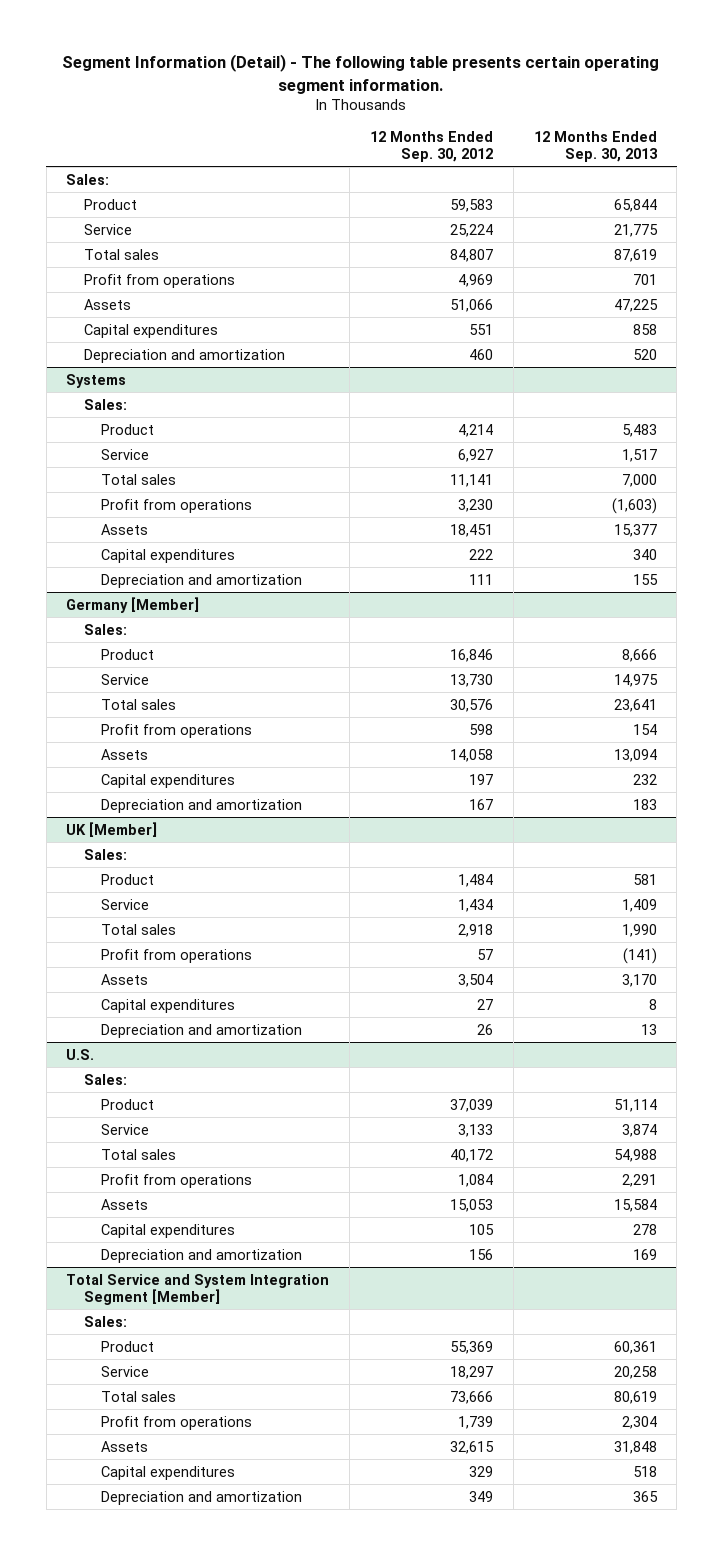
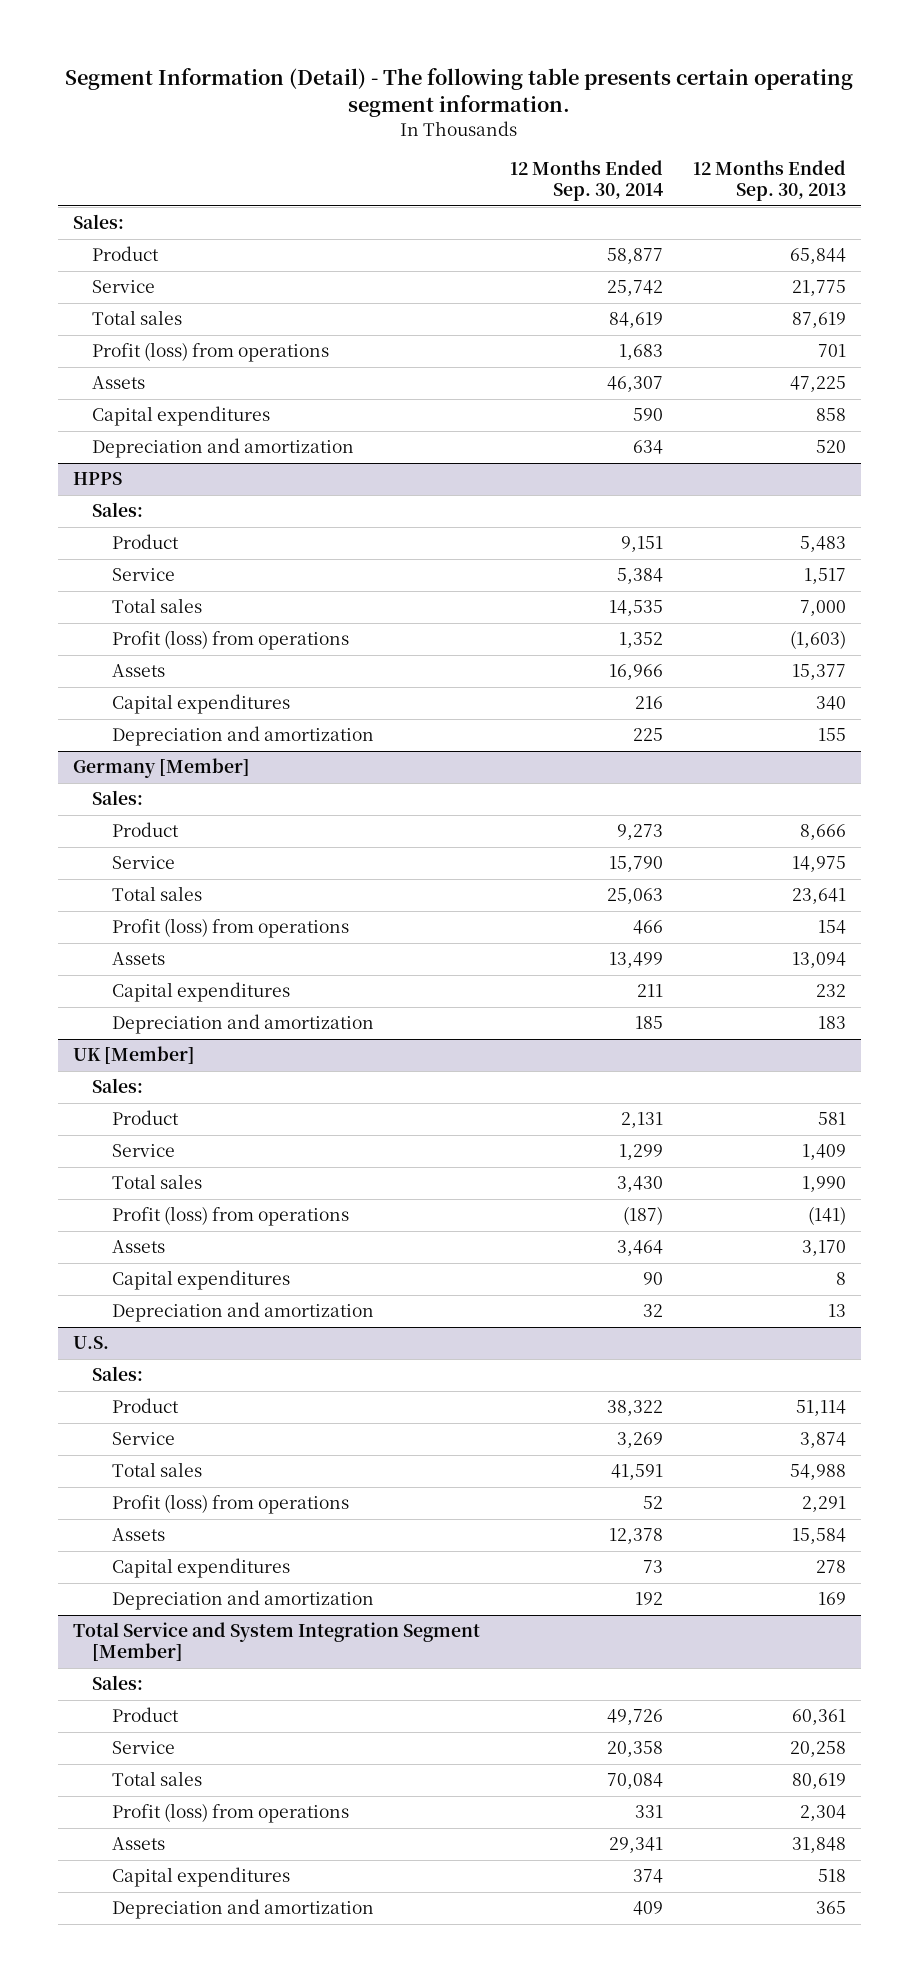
[369,130,493,163] 12 Months Ended Sep. 30, 2012 -> none
none -> [509,160,663,202] 12 Months Ended Sep. 30, 2014
[83,273,235,288] Profit from operations -> [92,342,330,363] Profit (loss) from operations
[66,373,127,388] Systems -> none
none -> [73,472,123,486] HPPS
[100,498,252,513] Profit from operations -> [111,630,349,651] Profit (loss) from operations
[100,723,252,738] Profit from operations -> [111,918,349,939] Profit (loss) from operations
[100,948,252,963] Profit from operations -> [111,1206,349,1227] Profit (loss) from operations
[100,1173,252,1188] Profit from operations -> [111,1494,349,1515] Profit (loss) from operations
[100,1415,252,1430] Profit from operations -> [111,1803,349,1824] Profit (loss) from operations

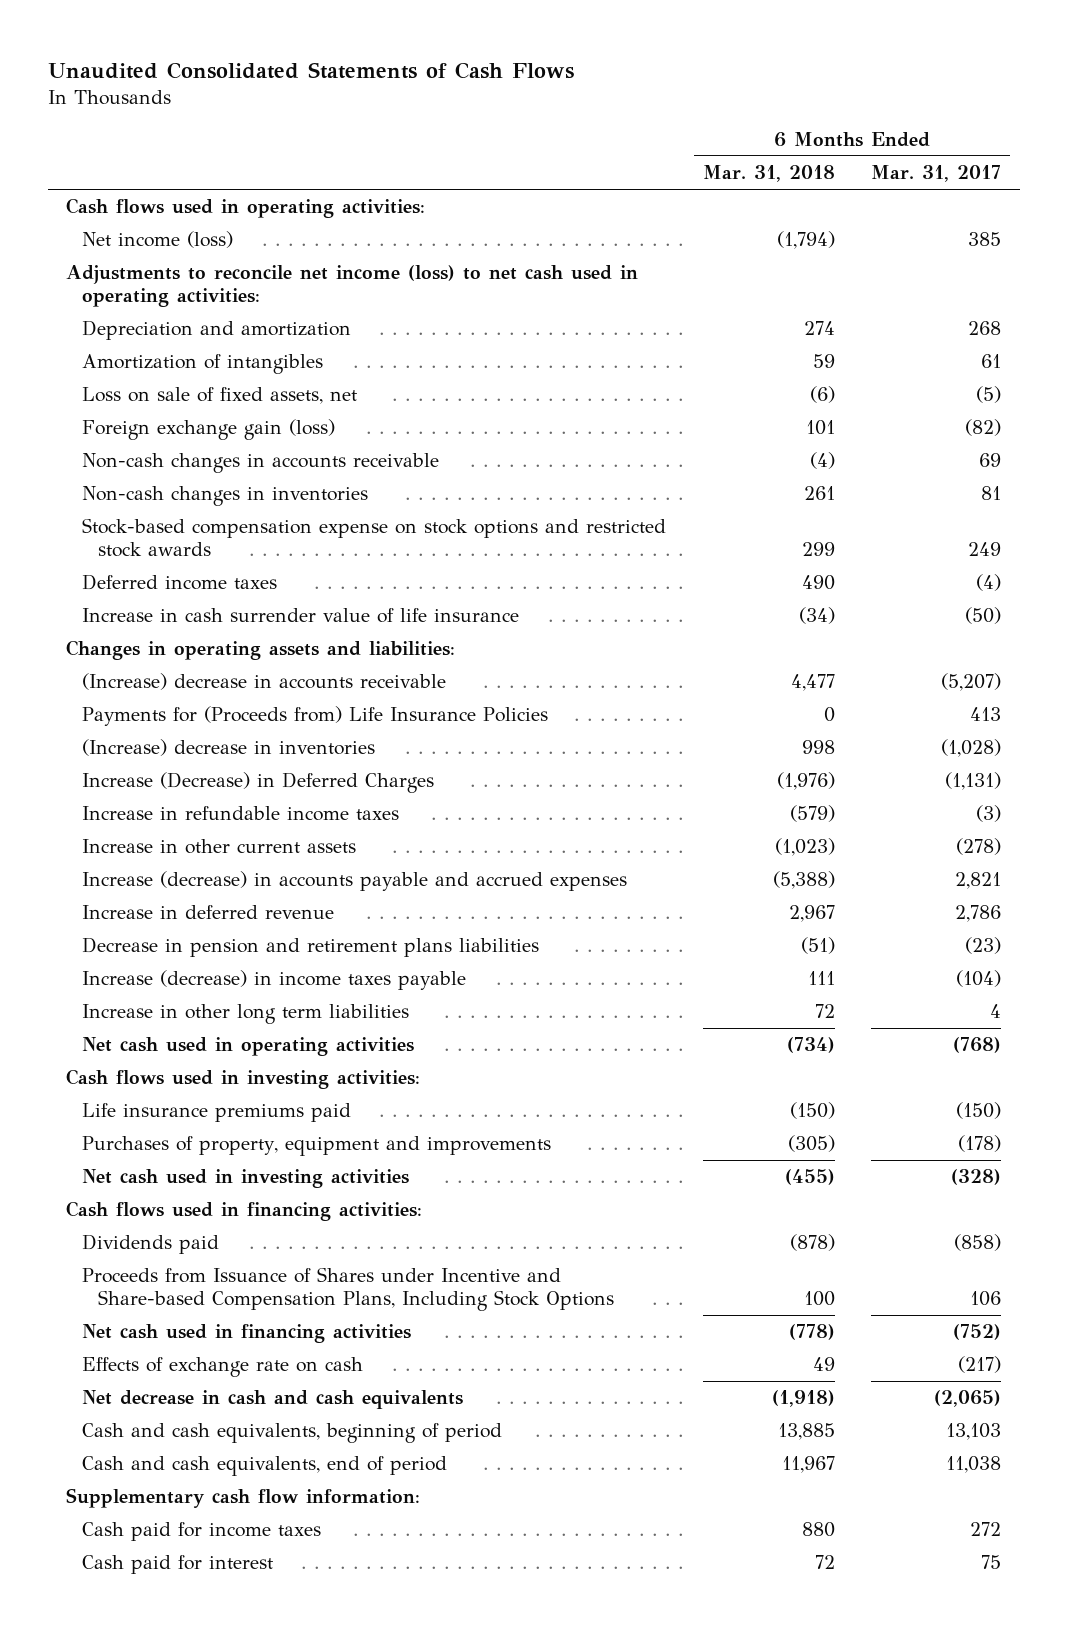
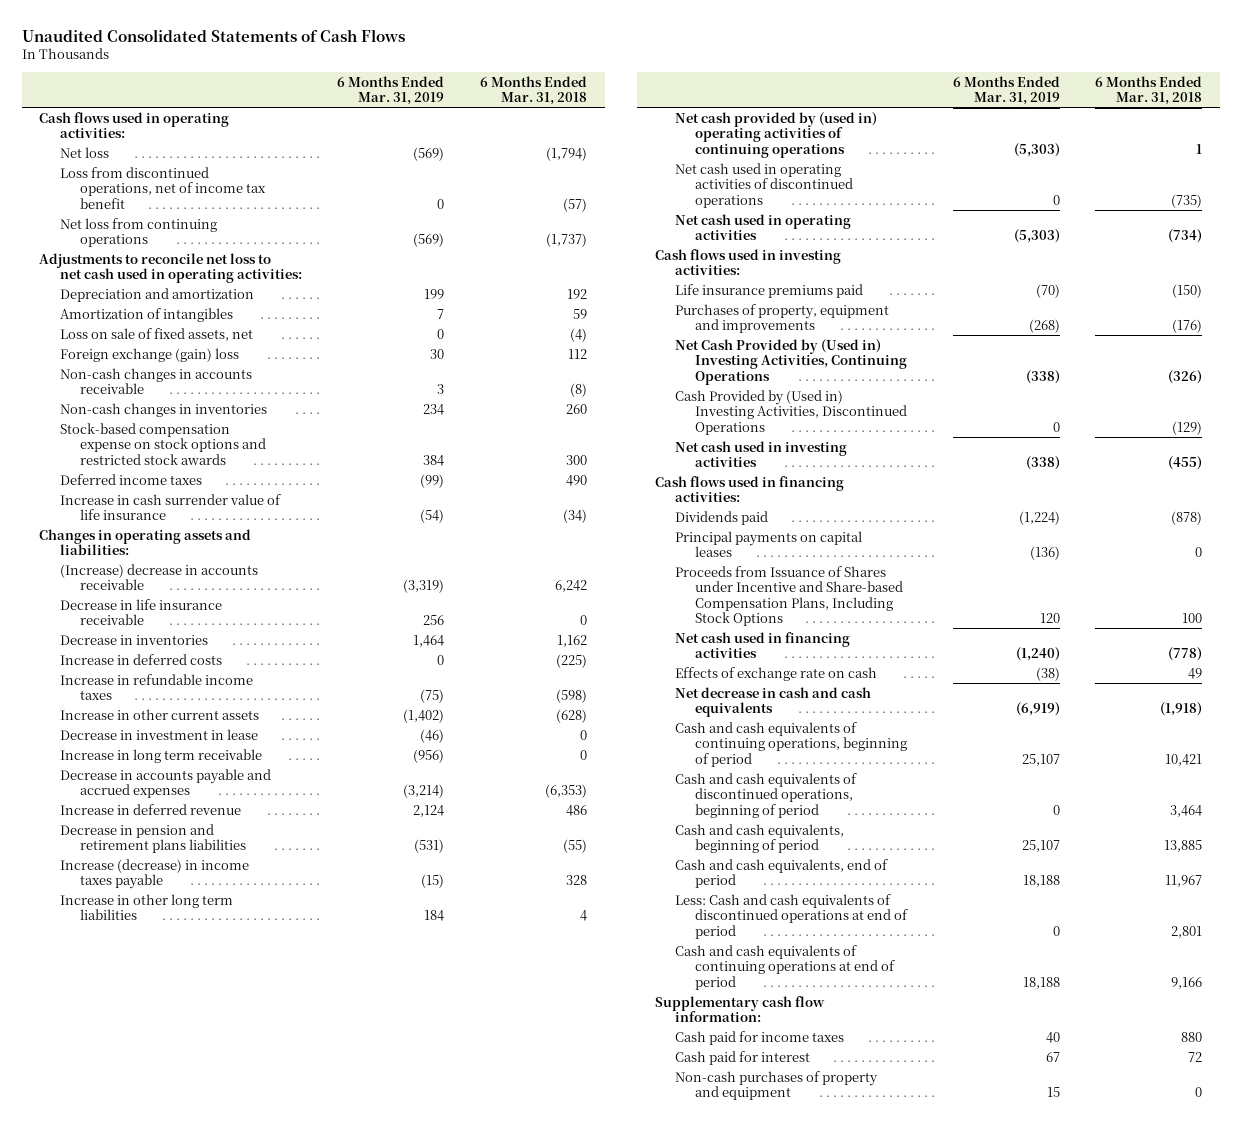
[871,165,1002,183] Mar. 31, 2017 -> none
none -> [337,75,445,106] 6 Months Ended Mar. 31, 2019
[82,231,234,249] Net income (loss) -> [59,146,109,158] Net loss
none -> [59,166,267,209] Loss from discontinued operations, net of income tax benefit
none -> [59,217,217,248] Net loss from continuing operations
[65,265,638,308] Adjustments to reconcile net income (loss) to net cash used in operating activities: -> [39,252,302,284] Adjustments to reconcile net loss to net cash used in operating activities:
[803,321,835,336] 274 -> [566,288,587,299] 192
[809,386,835,404] (6) -> [569,327,587,342] (4)
[82,419,336,441] Foreign exchange gain (loss) -> [59,347,239,362] Foreign exchange (gain) loss
[805,420,835,436] 101 -> [567,348,587,359] 112
[809,452,835,470] (4) -> [569,383,587,398] (8)
[803,486,835,501] 261 -> [565,403,587,414] 260
[801,542,835,557] 299 -> [565,454,587,465] 300
[790,674,835,692] 4,477 -> [554,580,587,593] 6,242
[82,706,549,727] Payments for (Proceeds from) Life Insurance Policies -> [59,598,222,626] Decrease in life insurance receivable
[82,739,376,757] (Increase) decrease in inventories -> [59,634,208,645] Decrease in inventories
[801,740,835,755] 998 -> [556,634,587,647] 1,162
[82,772,435,794] Increase (Decrease) in Deferred Charges -> [59,653,222,665] Increase in deferred costs
[776,772,835,791] (1,976) -> [555,653,587,668] (225)
[789,805,835,823] (579) -> [555,689,587,704] (598)
[774,838,835,857] (1,023) -> [555,708,587,723] (628)
none -> [59,728,258,740] Decrease in investment in lease
none -> [59,748,262,763] Increase in long term receivable
[82,871,628,892] Increase (decrease) in accounts payable and accrued expenses -> [59,768,271,799] Decrease in accounts payable and accrued expenses
[772,871,835,890] (5,388) -> [544,784,587,799] (6,353)
[788,905,835,923] 2,967 -> [565,804,587,816] 486
[800,937,835,955] (51) -> [562,839,587,854] (55)
[807,971,835,986] 111 -> [565,875,587,886] 328
[814,1004,835,1019] 72 -> [579,910,587,922] 4
none -> [674,111,877,158] Net cash provided by (used in) operating activities of continuing operations
none -> [674,162,854,208] Net cash used in operating activities of discontinued operations
[787,1135,835,1153] (305) -> [1172,319,1203,334] (176)
none -> [674,338,908,385] Net Cash Provided by (Used in) Investing Activities, Continuing Operations
none -> [674,389,908,435] Cash Provided by (Used in) Investing Activities, Discontinued Operations
none -> [674,530,862,558] Principal payments on capital leases
none -> [674,721,908,767] Cash and cash equivalents of continuing operations, beginning of period
none -> [674,772,857,818] Cash and cash equivalents of discontinued operations, beginning of period
none -> [674,893,909,939] Less: Cash and cash equivalents of discontinued operations at end of period
none -> [674,944,896,990] Cash and cash equivalents of continuing operations at end of period
none -> [674,1070,878,1101] Non-cash purchases of property and equipment

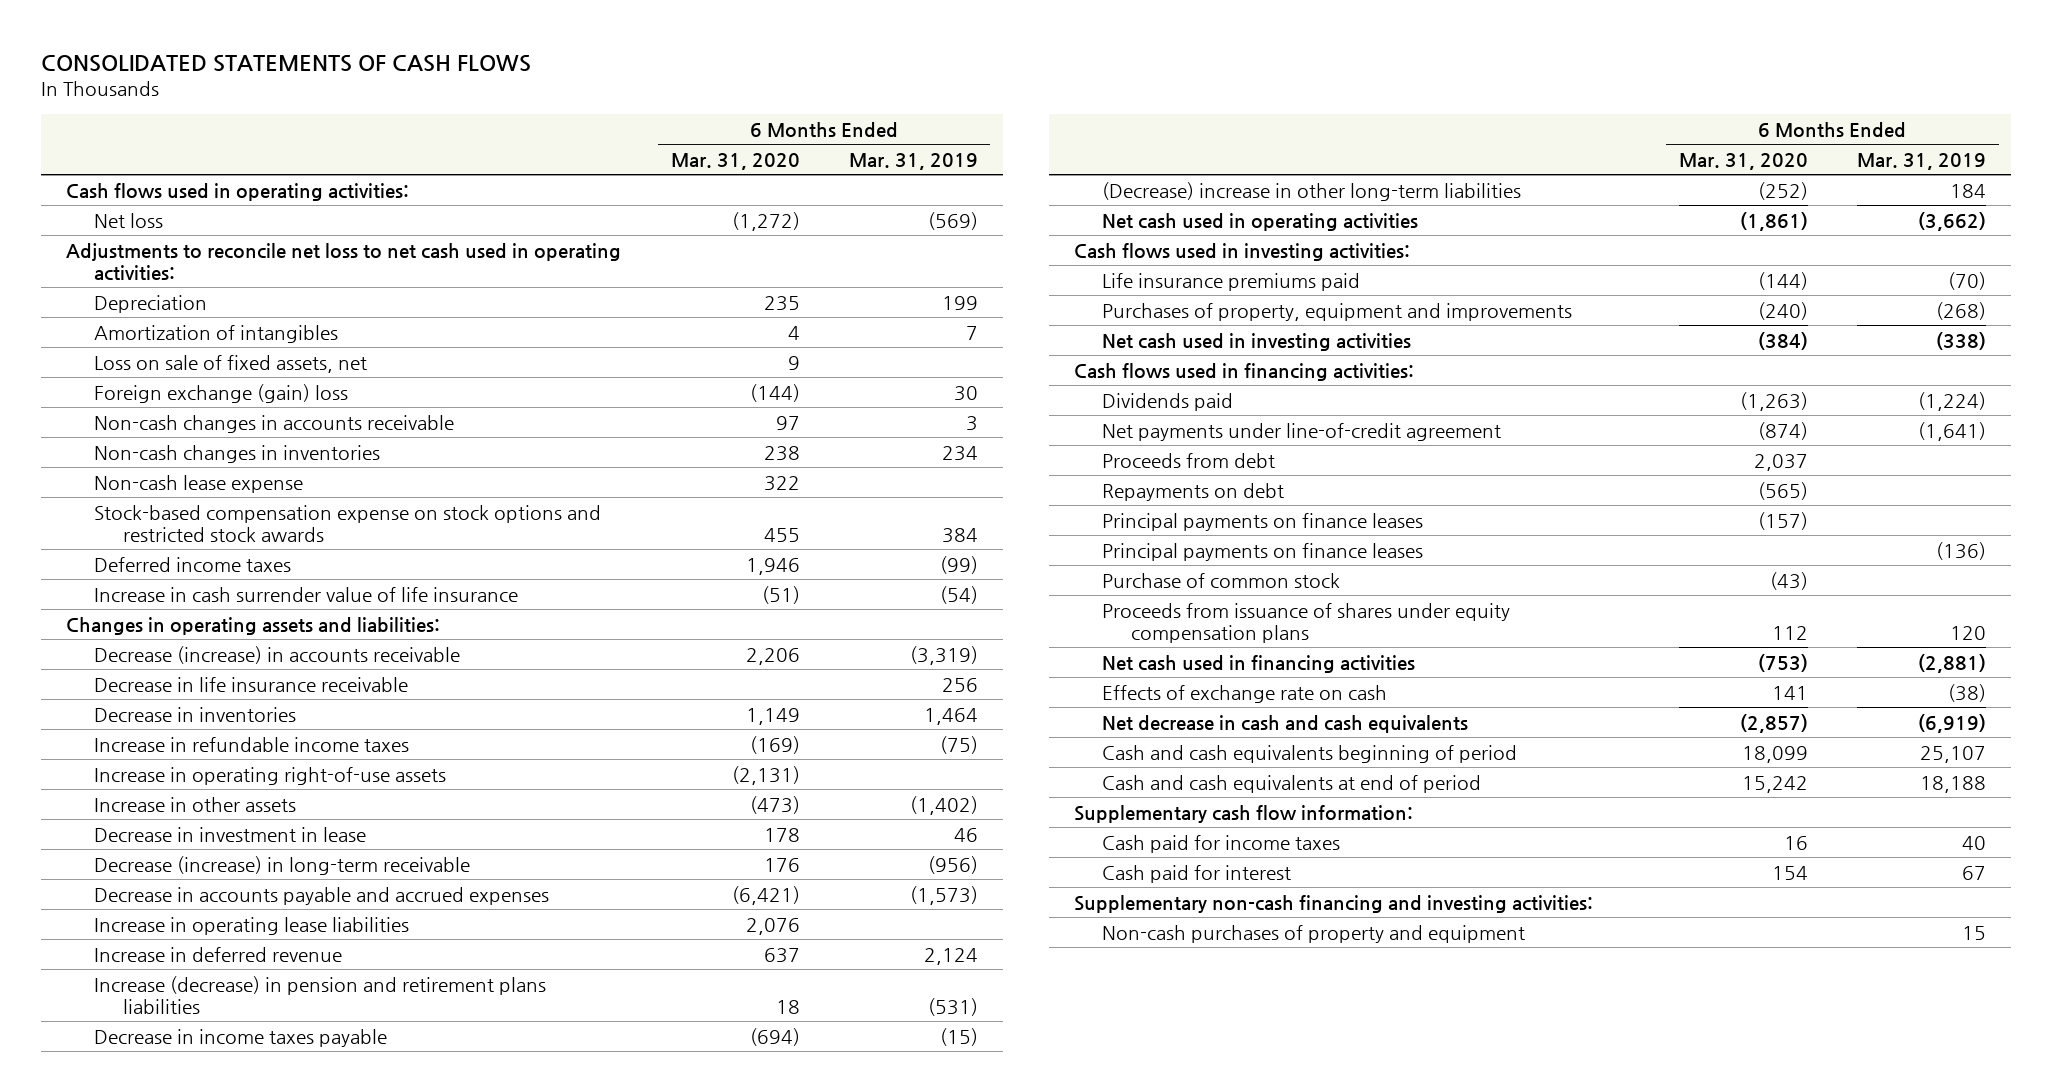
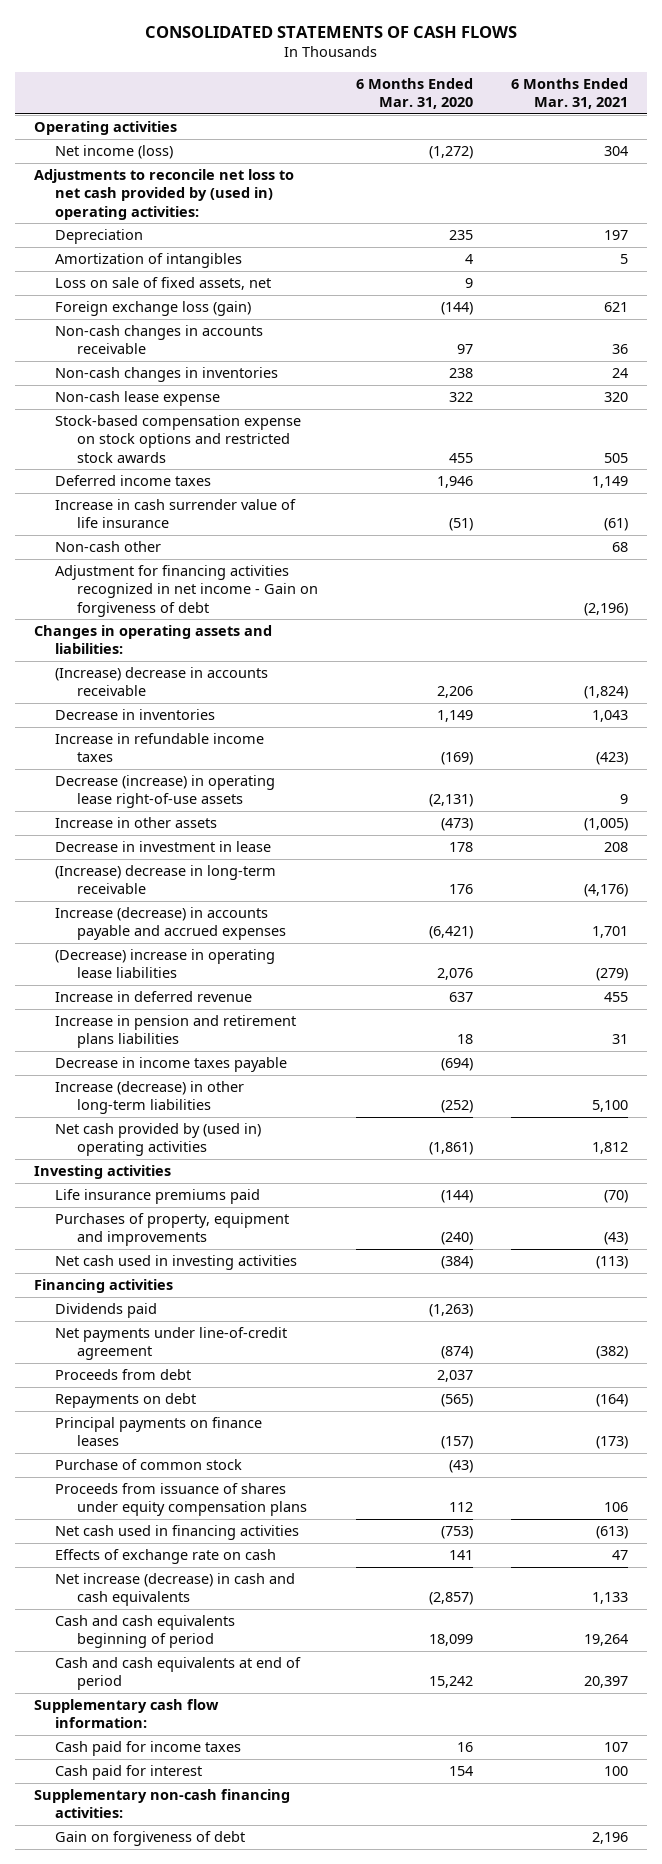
[849,152,979,170] Mar. 31, 2019 -> none
none -> [510,77,628,110] 6 Months Ended Mar. 31, 2021
[66,182,410,201] Cash flows used in operating activities: -> none
none -> [34,121,178,136] Operating activities
[94,212,164,228] Net loss -> [55,145,174,160] Net income (loss)
[66,242,622,281] Adjustments to reconcile net loss to net cash used in operating activities: -> [34,169,295,220] Adjustments to reconcile net loss to net cash provided by (used in) operating activities:
[94,383,349,403] Foreign exchange (gain) loss -> [55,301,252,317] Foreign exchange loss (gain)
none -> [55,541,162,553] Non-cash other
none -> [55,565,318,617] Adjustment for financing activities recognized in net income - Gain on forgiveness of debt
[94,676,409,692] Decrease in life insurance receivable -> none
[94,645,461,664] Decrease (increase) in accounts receivable -> [55,667,269,697] (Increase) decrease in accounts receivable
[94,766,447,785] Increase in operating right-of-use assets -> [55,775,276,809] Decrease (increase) in operating lease right-of-use assets
[94,855,471,875] Decrease (increase) in long-term receivable -> [55,865,277,895] (Increase) decrease in long-term receivable
[94,886,550,905] Decrease in accounts payable and accrued expenses -> [55,907,286,941] Increase (decrease) in accounts payable and accrued expenses
[94,916,410,935] Increase in operating lease liabilities -> [55,949,276,979] (Decrease) increase in operating lease liabilities
[94,975,547,1014] Increase (decrease) in pension and retirement plans liabilities -> [55,1015,297,1049] Increase in pension and retirement plans liabilities
[1074,242,1411,261] Cash flows used in investing activities: -> none
[1102,181,1522,201] (Decrease) increase in other long-term liabilities -> [55,1081,245,1115] Increase (decrease) in other long-term liabilities
[1102,212,1419,231] Net cash used in operating activities -> [55,1123,262,1157] Net cash provided by (used in) operating activities
none -> [34,1165,172,1180] Investing activities
[1074,362,1415,381] Cash flows used in financing activities: -> none
none -> [34,1279,174,1294] Financing activities
[1102,542,1424,561] Principal payments on finance leases -> none
[1102,714,1469,733] Net decrease in cash and cash equivalents -> [55,1573,296,1607] Net increase (decrease) in cash and cash equivalents
[1102,924,1526,943] Non-cash purchases of property and equipment -> none
[1074,894,1594,913] Supplementary non-cash financing and investing activities: -> [34,1789,291,1819] Supplementary non-cash financing activities:
none -> [55,1831,246,1847] Gain on forgiveness of debt

